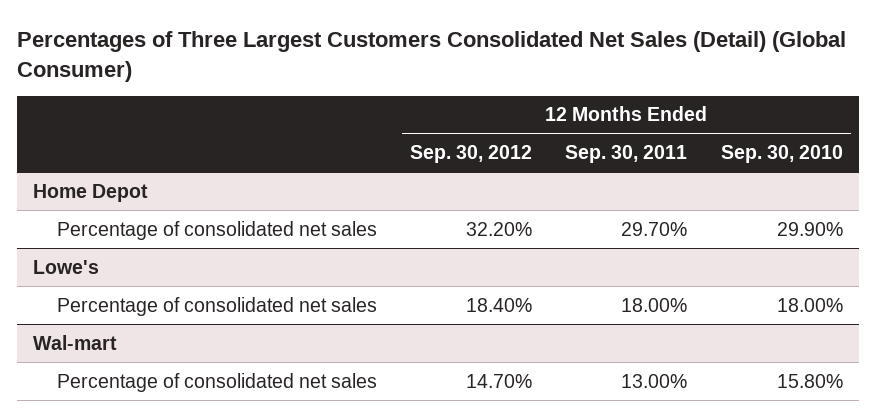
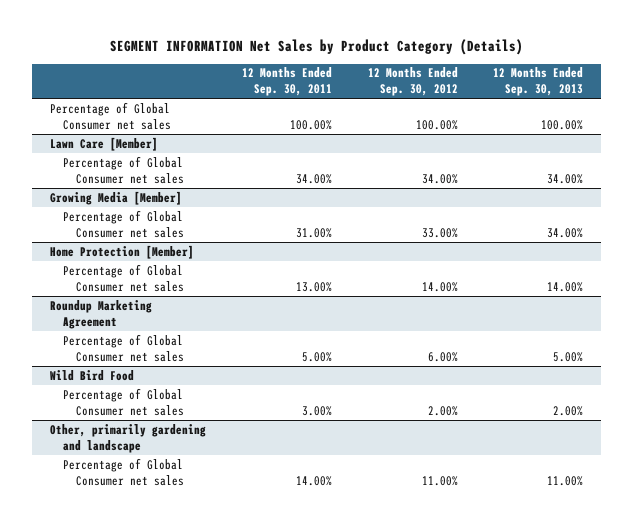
[16,30,846,82] Percentages of Three Largest Customers Consolidated Net Sales (Detail) (Global Consumer) -> [109,39,523,56] SEGMENT INFORMATION Net Sales by Product Category (Details)
[720,145,843,164] Sep. 30, 2010 -> none
none -> [493,67,584,97] 12 Months Ended Sep. 30, 2013
[33,183,149,202] Home Depot -> none
[33,259,100,274] Lowe's -> none
[33,334,118,350] Wal-mart -> none
[57,220,378,240] Percentage of consolidated net sales -> [49,101,171,130] Percentage of Global Consumer net sales
[466,221,533,236] 32.20% -> [415,119,458,130] 100.00%
[621,221,688,236] 29.70% -> [289,119,332,130] 100.00%
none -> [49,136,158,151] Lawn Care [Member]
[57,296,378,316] Percentage of consolidated net sales -> [62,155,184,184] Percentage of Global Consumer net sales
[466,297,533,312] 18.40% -> [421,173,458,184] 34.00%
[621,297,688,312] 18.00% -> [295,173,332,184] 34.00%
none -> [49,190,182,205] Growing Media [Member]
[57,372,378,392] Percentage of consolidated net sales -> [62,209,184,238] Percentage of Global Consumer net sales
[466,373,533,388] 14.70% -> [421,227,458,238] 33.00%
[621,373,688,388] 13.00% -> [295,227,332,238] 31.00%
none -> [49,244,194,259] Home Protection [Member]
none -> [62,263,184,292] Percentage of Global Consumer net sales
none -> [49,299,152,329] Roundup Marketing Agreement
none -> [62,333,184,362] Percentage of Global Consumer net sales
none -> [49,369,134,381] Wild Bird Food
none -> [62,387,184,416] Percentage of Global Consumer net sales
none -> [49,423,206,453] Other, primarily gardening and landscape
none -> [62,457,184,486] Percentage of Global Consumer net sales

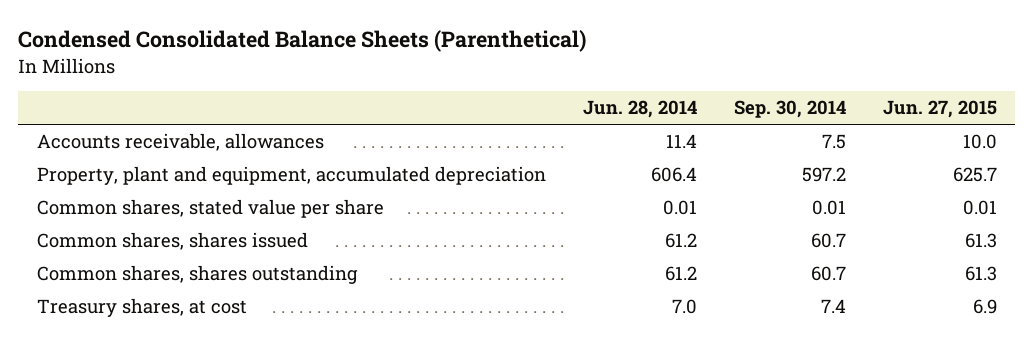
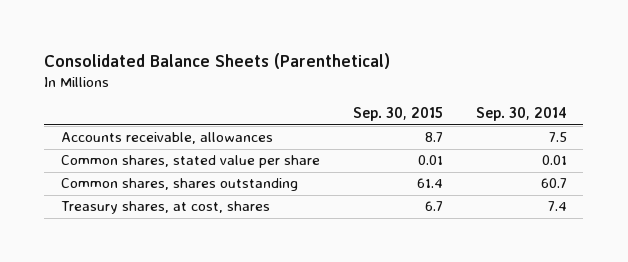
[18,30,587,53] Condensed Consolidated Balance Sheets (Parenthetical) -> [44,53,391,70] Consolidated Balance Sheets (Parenthetical)
[582,100,697,119] Jun. 28, 2014 -> none
[882,100,997,119] Jun. 27, 2015 -> none
none -> [352,107,443,122] Sep. 30, 2015
[36,166,546,186] Property, plant and equipment, accumulated depreciation -> none
[36,232,308,251] Common shares, shares issued -> none
[36,298,247,318] Treasury shares, at cost -> [60,201,270,215] Treasury shares, at cost, shares

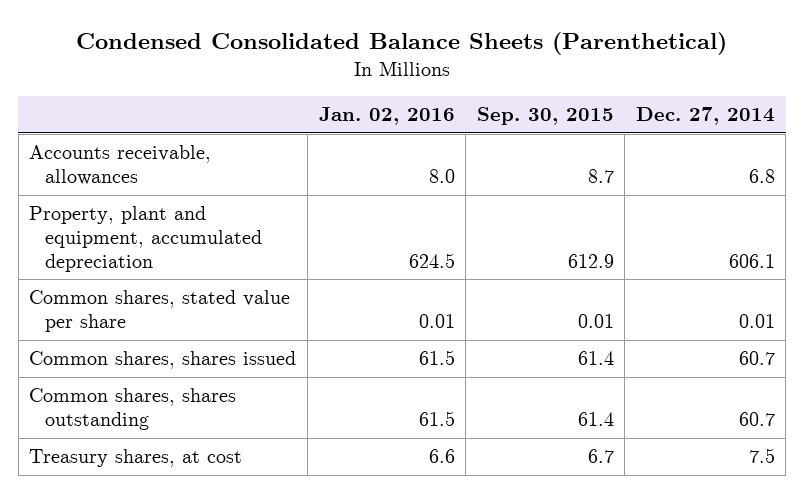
[44,53,391,70] Consolidated Balance Sheets (Parenthetical) -> [76,32,728,56] Condensed Consolidated Balance Sheets (Parenthetical)
[475,107,567,122] Sep. 30, 2014 -> none
none -> [318,107,455,126] Jan. 02, 2016
none -> [635,107,775,126] Dec. 27, 2014
none -> [29,206,262,272] Property, plant and equipment, accumulated depreciation
none -> [29,351,297,370] Common shares, shares issued
[60,201,270,215] Treasury shares, at cost, shares -> [29,449,243,468] Treasury shares, at cost

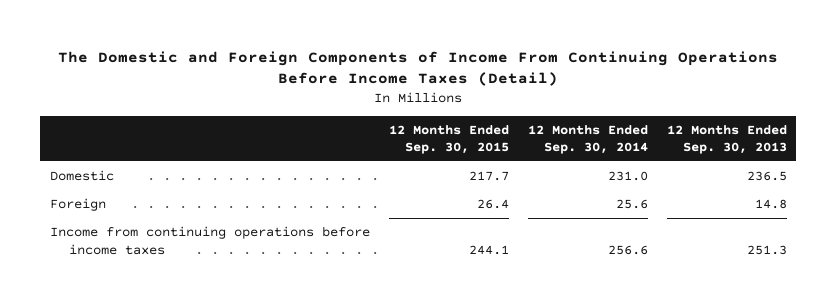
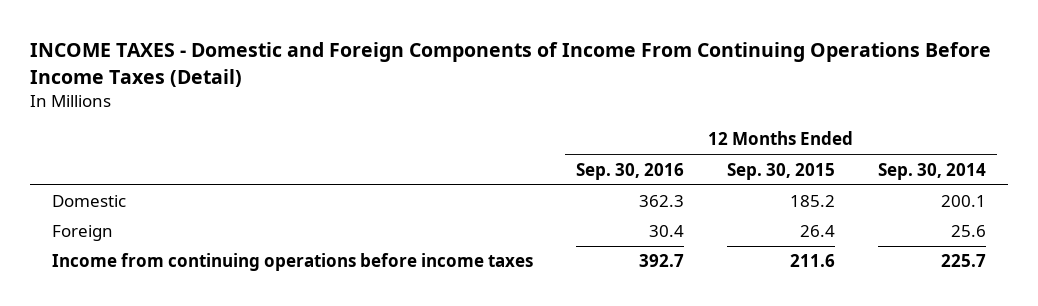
[58,50,779,87] The Domestic and Foreign Components of Income From Continuing Operations Before Income Taxes (Detail) -> [30,41,992,87] INCOME TAXES - Domestic and Foreign Components of Income From Continuing Operations Before Income Taxes (Detail)
[666,124,787,155] 12 Months Ended Sep. 30, 2013 -> none
none -> [576,162,685,180] Sep. 30, 2016
[468,170,509,181] 217.7 -> [790,195,836,208] 185.2
[607,170,648,181] 231.0 -> [941,195,987,208] 200.1
[468,244,509,255] 244.1 -> [790,254,836,268] 211.6
[607,244,648,255] 256.6 -> [941,254,987,268] 225.7

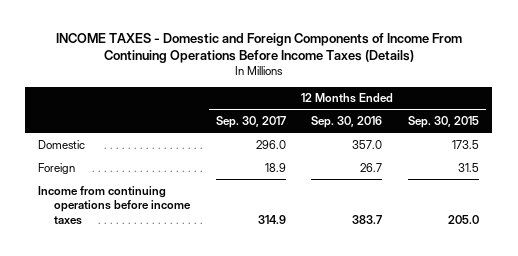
[30,41,992,87] INCOME TAXES - Domestic and Foreign Components of Income From Continuing Operations Before Income Taxes (Detail) -> [55,32,462,64] INCOME TAXES - Domestic and Foreign Components of Income From Continuing Operations Before Income Taxes (Details)
[878,162,987,180] Sep. 30, 2014 -> none
none -> [215,116,286,129] Sep. 30, 2017
[639,195,685,208] 362.3 -> [352,139,383,149] 357.0
[790,195,836,208] 185.2 -> [452,139,480,149] 173.5
[649,225,685,238] 30.4 -> [360,162,383,172] 26.7
[800,225,836,238] 26.4 -> [458,162,480,172] 31.5
[639,254,685,268] 392.7 -> [352,214,383,224] 383.7
[790,254,836,268] 211.6 -> [448,214,480,224] 205.0

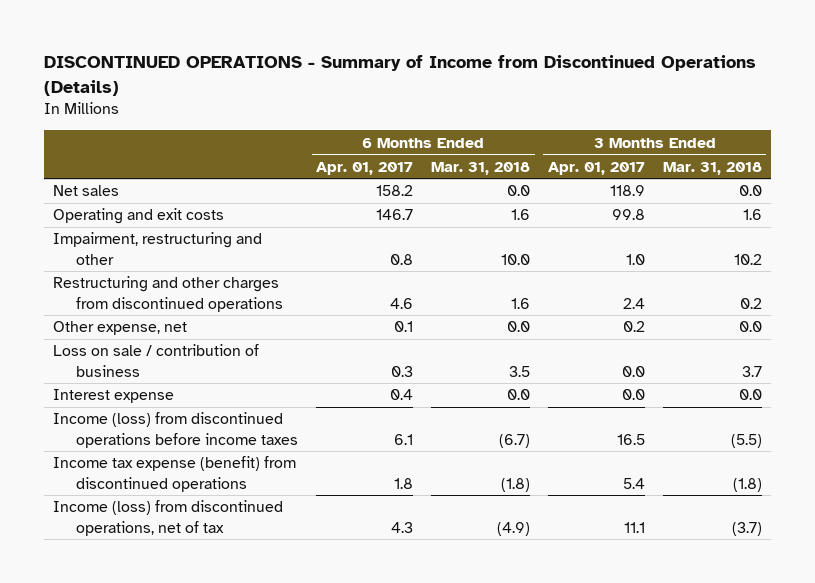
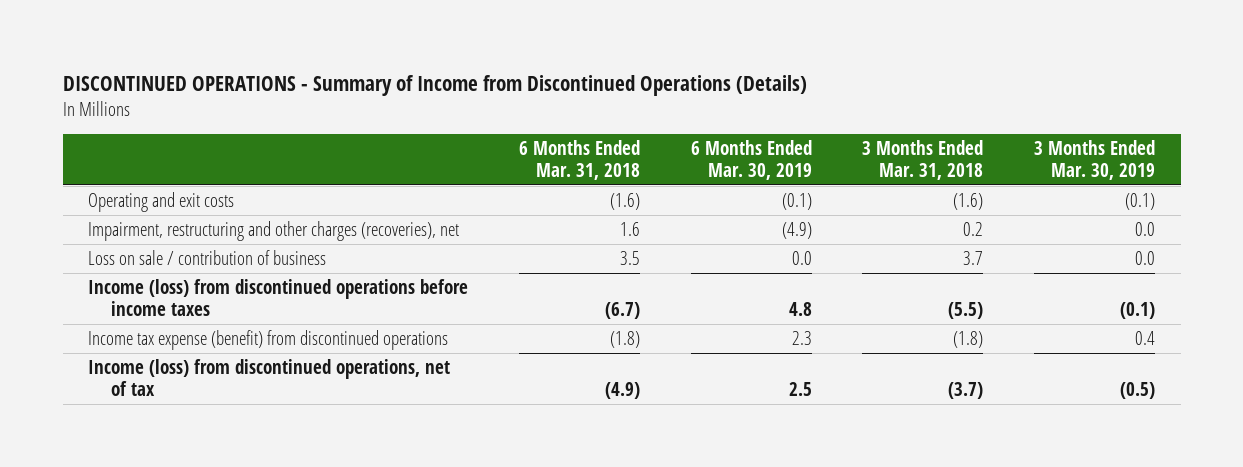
[316,161,414,175] Apr. 01, 2017 -> none
[547,161,645,175] Apr. 01, 2017 -> none
none -> [690,139,812,180] 6 Months Ended Mar. 30, 2019
none -> [1034,139,1156,180] 3 Months Ended Mar. 30, 2019
[52,185,119,197] Net sales -> none
[52,232,262,265] Impairment, restructuring and other -> none
[52,321,187,336] Other expense, net -> none
[511,209,531,221] 1.6 -> [609,193,640,211] (1.6)
[742,209,762,221] 1.6 -> [953,193,984,211] (1.6)
[52,276,284,312] Restructuring and other charges from discontinued operations -> [87,221,459,242] Impairment, restructuring and other charges (recoveries), net
[52,389,174,404] Interest expense -> none

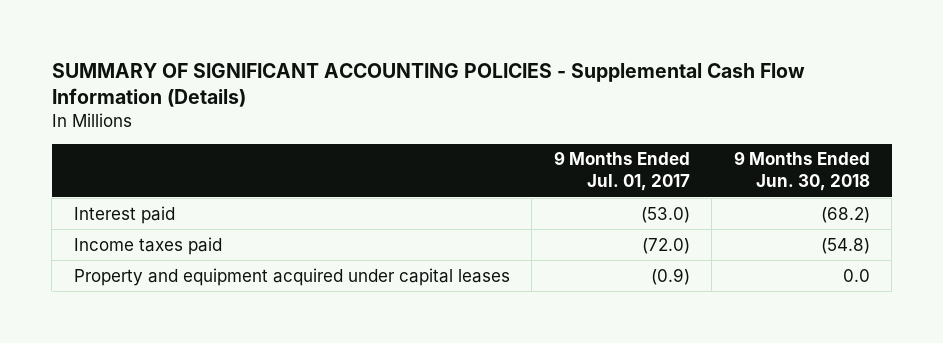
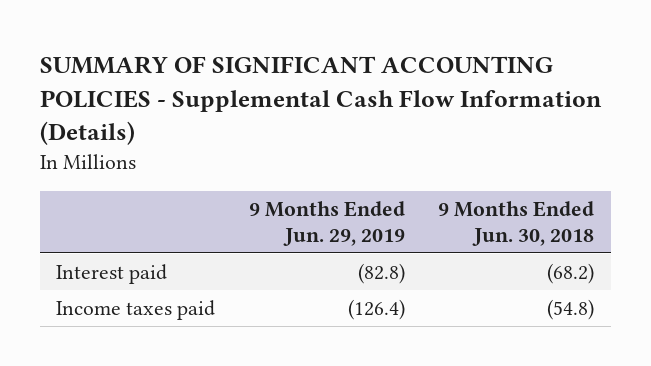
[553,151,690,192] 9 Months Ended Jul. 01, 2017 -> none
none -> [248,200,405,246] 9 Months Ended Jun. 29, 2019
[73,267,510,286] Property and equipment acquired under capital leases -> none

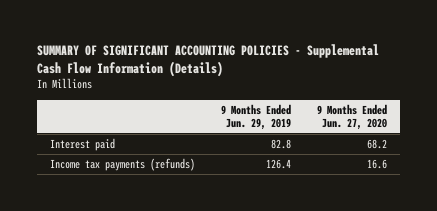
[438,200,595,246] 9 Months Ended Jun. 30, 2018 -> none
none -> [316,103,387,131] 9 Months Ended Jun. 27, 2020
[357,262,405,284] (82.8) -> [270,138,291,149] 82.8
[56,299,216,320] Income taxes paid -> [49,157,195,171] Income tax payments (refunds)
[347,298,405,320] (126.4) -> [265,158,291,169] 126.4

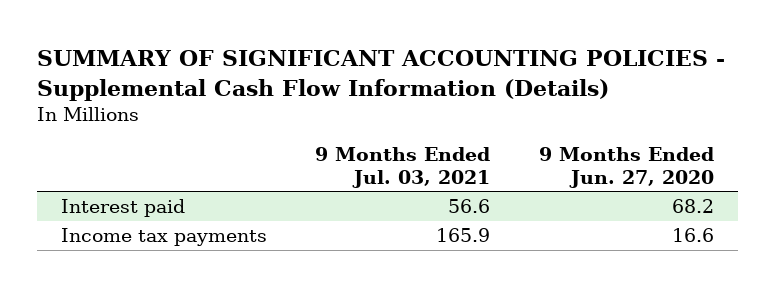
[220,103,291,131] 9 Months Ended Jun. 29, 2019 -> none
none -> [315,147,491,188] 9 Months Ended Jul. 03, 2021
[49,157,195,171] Income tax payments (refunds) -> [61,228,268,247] Income tax payments

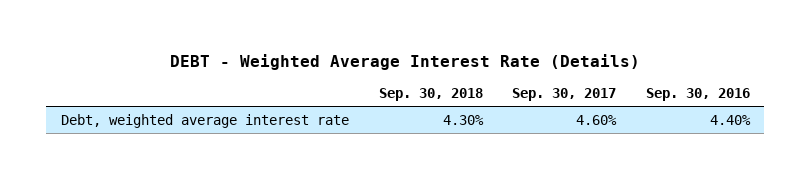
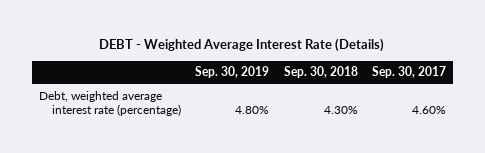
[645,88,750,102] Sep. 30, 2016 -> none
none -> [195,66,270,79] Sep. 30, 2019
[60,113,349,128] Debt, weighted average interest rate -> [38,90,182,117] Debt, weighted average interest rate (percentage)

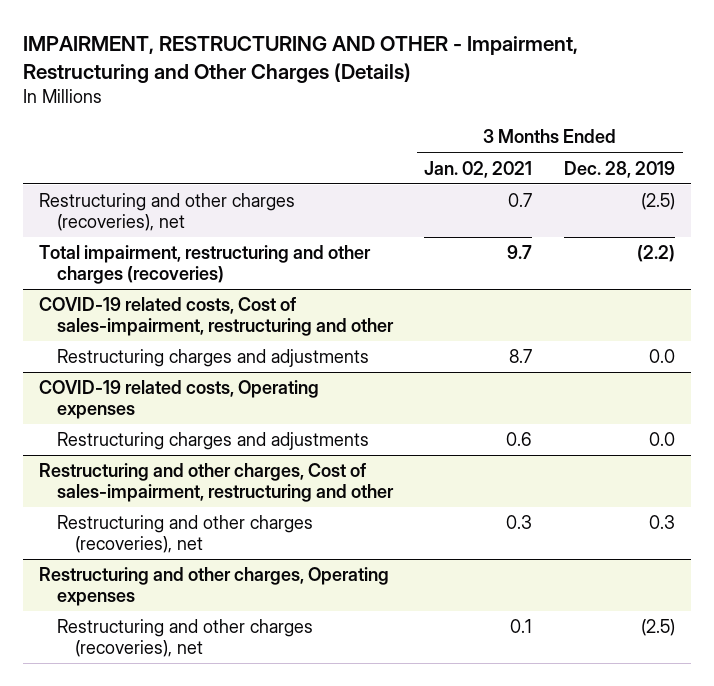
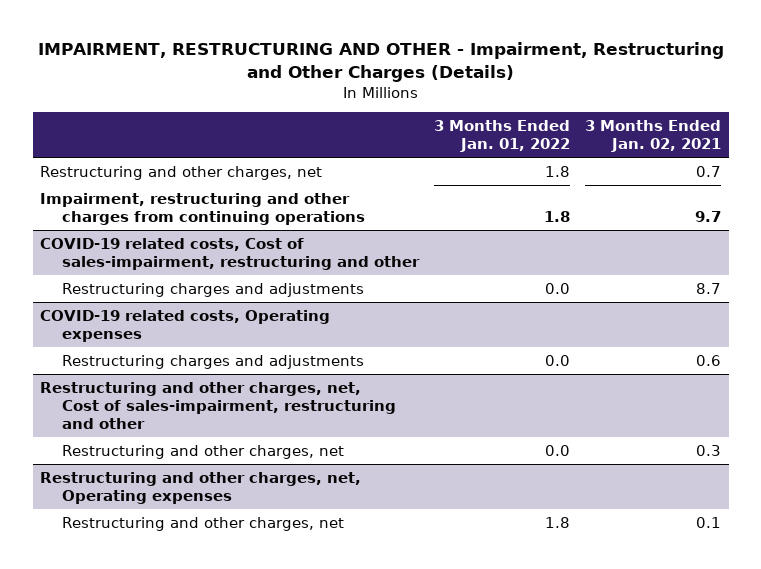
[563,160,675,178] Dec. 28, 2019 -> none
none -> [433,119,570,153] 3 Months Ended Jan. 01, 2022
[38,193,295,232] Restructuring and other charges (recoveries), net -> [40,165,323,180] Restructuring and other charges, net
[38,245,371,285] Total impairment, restructuring and other charges (recoveries) -> [40,192,365,225] Impairment, restructuring and other charges from continuing operations
[38,463,395,503] Restructuring and other charges, Cost of sales-impairment, restructuring and other -> [40,381,396,430] Restructuring and other charges, net, Cost of sales-impairment, restructuring and other
[57,515,314,554] Restructuring and other charges (recoveries), net -> [61,444,344,459] Restructuring and other charges, net
[38,567,389,607] Restructuring and other charges, Operating expenses -> [40,471,362,504] Restructuring and other charges, net, Operating expenses
[57,619,314,658] Restructuring and other charges (recoveries), net -> [61,516,344,531] Restructuring and other charges, net

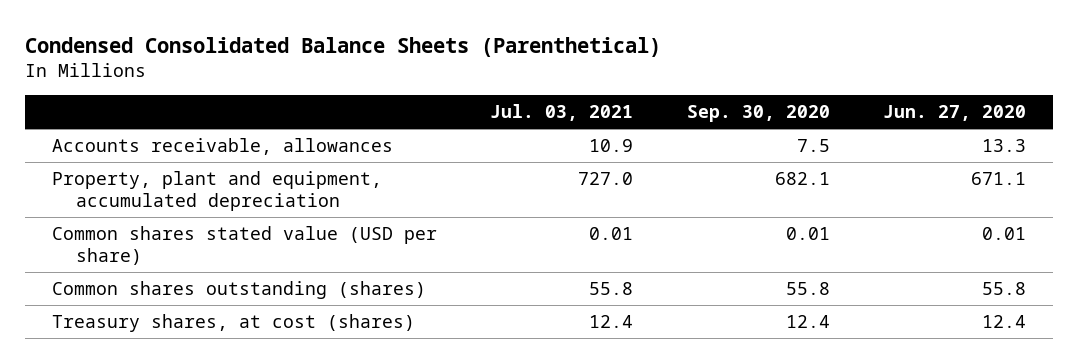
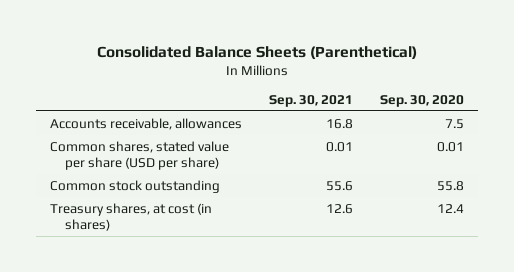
[25,37,662,58] Condensed Consolidated Balance Sheets (Parenthetical) -> [96,45,417,59] Consolidated Balance Sheets (Parenthetical)
[490,104,634,122] Jul. 03, 2021 -> none
[883,105,1027,122] Jun. 27, 2020 -> none
none -> [268,94,353,107] Sep. 30, 2021
[52,170,383,212] Property, plant and equipment, accumulated depreciation -> none
[52,225,438,266] Common shares stated value (USD per share) -> [49,140,229,171] Common shares, stated value per share (USD per share)
[52,280,427,299] Common shares outstanding (shares) -> [49,179,220,193] Common stock outstanding
[52,313,416,332] Treasury shares, at cost (shares) -> [49,202,212,232] Treasury shares, at cost (in shares)

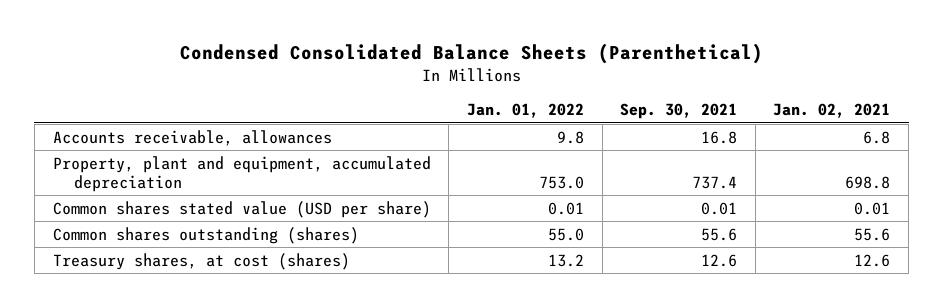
[96,45,417,59] Consolidated Balance Sheets (Parenthetical) -> [179,43,763,65] Condensed Consolidated Balance Sheets (Parenthetical)
[379,94,464,107] Sep. 30, 2020 -> none
none -> [466,103,584,119] Jan. 01, 2022
none -> [773,103,891,119] Jan. 02, 2021
none -> [52,155,431,192] Property, plant and equipment, accumulated depreciation
[49,140,229,171] Common shares, stated value per share (USD per share) -> [52,200,431,218] Common shares stated value (USD per share)
[49,179,220,193] Common stock outstanding -> [52,226,359,244] Common shares outstanding (shares)
[49,202,212,232] Treasury shares, at cost (in shares) -> [52,252,350,270] Treasury shares, at cost (shares)

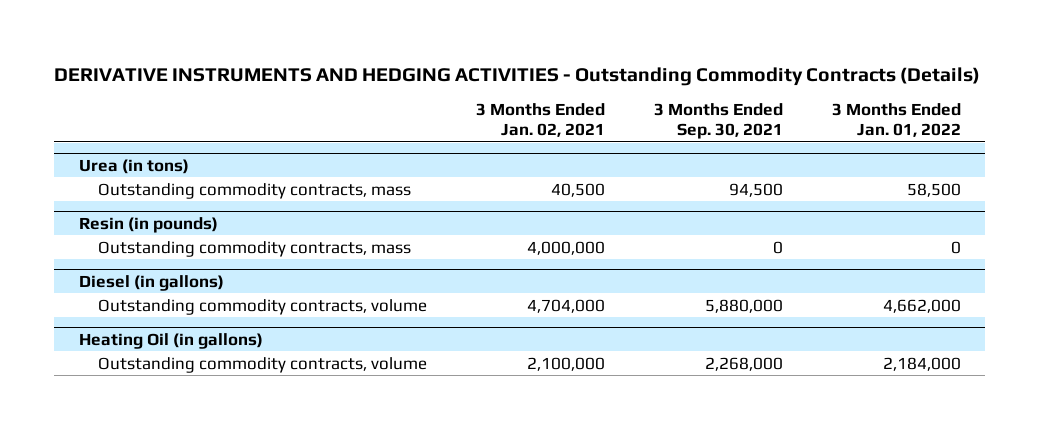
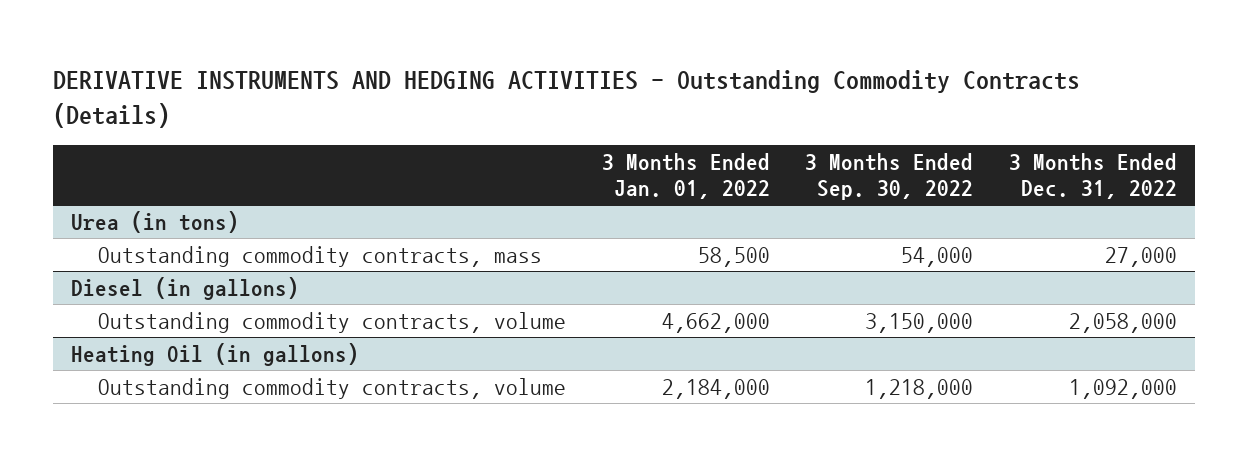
[475,102,605,137] 3 Months Ended Jan. 02, 2021 -> none
[653,102,783,139] 3 Months Ended Sep. 30, 2021 -> none
none -> [805,152,974,200] 3 Months Ended Sep. 30, 2022
none -> [1009,152,1178,199] 3 Months Ended Dec. 31, 2022
[78,216,218,233] Resin (in pounds) -> none
[97,240,411,257] Outstanding commodity contracts, mass -> none

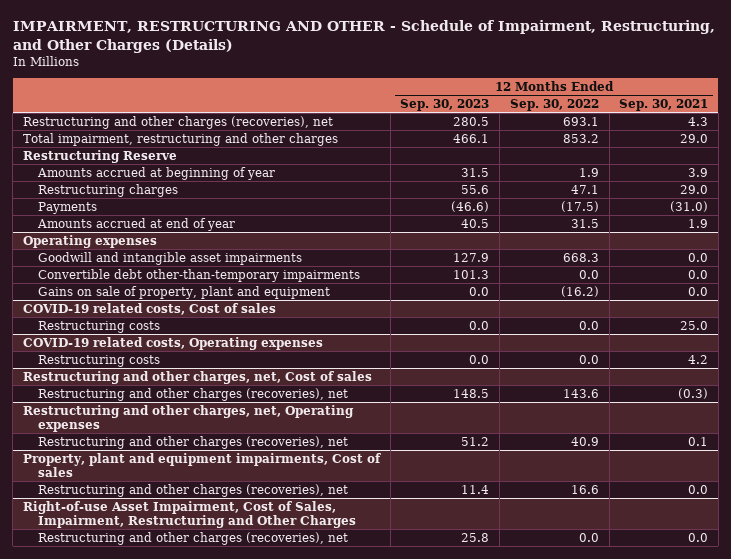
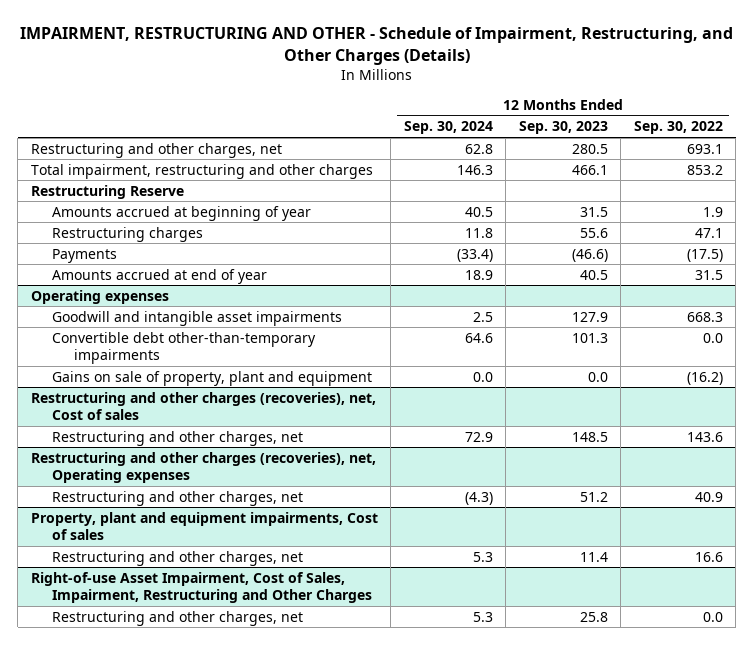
[619,99,709,112] Sep. 30, 2021 -> none
none -> [403,121,493,135] Sep. 30, 2024
[23,115,334,129] Restructuring and other charges (recoveries), net -> [30,142,282,158] Restructuring and other charges, net
[23,302,277,315] COVID-19 related costs, Cost of sales -> none
[37,320,160,333] Restructuring costs -> none
[23,336,324,350] COVID-19 related costs, Operating expenses -> none
[37,354,160,367] Restructuring costs -> none
[23,370,373,384] Restructuring and other charges, net, Cost of sales -> [30,391,376,421] Restructuring and other charges (recoveries), net, Cost of sales
[37,387,348,401] Restructuring and other charges (recoveries), net -> [52,430,304,446] Restructuring and other charges, net
[23,404,355,432] Restructuring and other charges, net, Operating expenses -> [30,451,376,484] Restructuring and other charges (recoveries), net, Operating expenses
[37,435,348,449] Restructuring and other charges (recoveries), net -> [52,490,304,506] Restructuring and other charges, net
[37,483,348,497] Restructuring and other charges (recoveries), net -> [52,550,304,566] Restructuring and other charges, net
[37,531,348,545] Restructuring and other charges (recoveries), net -> [52,610,304,626] Restructuring and other charges, net

